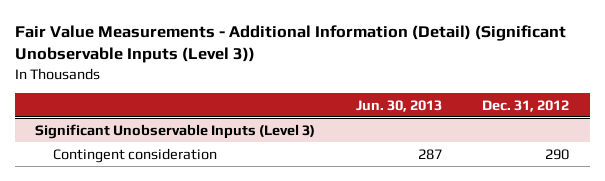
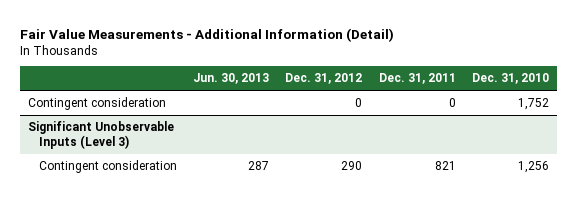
[14,25,566,64] Fair Value Measurements - Additional Information (Detail) (Significant Unobservable Inputs (Level 3)) -> [20,27,395,42] Fair Value Measurements - Additional Information (Detail)
none -> [378,73,456,85] Dec. 31, 2011
none -> [472,73,550,85] Dec. 31, 2010
none -> [28,97,167,111] Contingent consideration

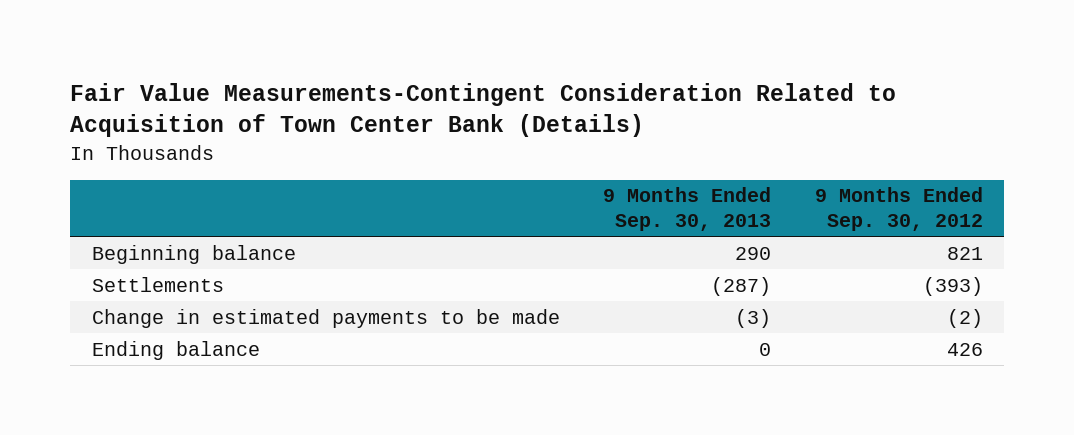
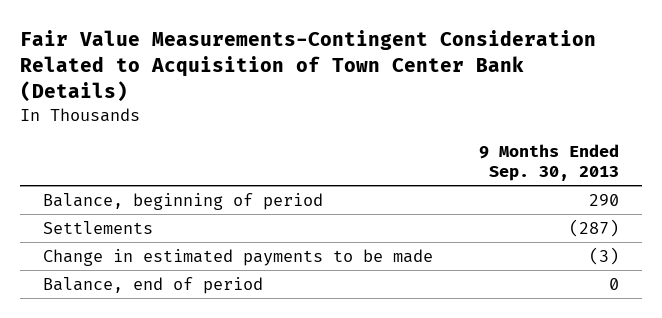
[814,187,983,231] 9 Months Ended Sep. 30, 2012 -> none
[91,244,296,264] Beginning balance -> [43,193,324,211] Balance, beginning of period
[91,340,260,360] Ending balance -> [43,277,264,295] Balance, end of period

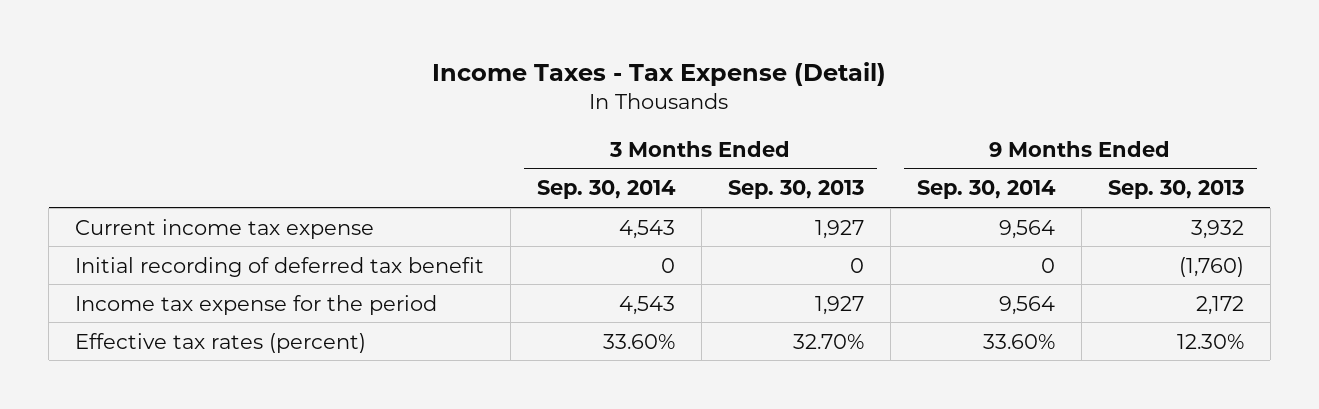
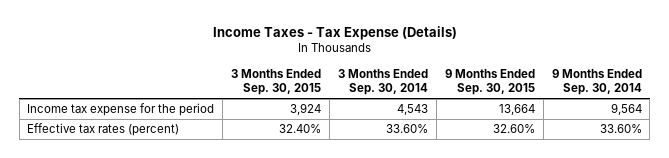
[432,62,887,87] Income Taxes - Tax Expense (Detail) -> [212,25,457,40] Income Taxes - Tax Expense (Details)
[727,180,864,200] Sep. 30, 2013 -> none
[1107,180,1244,200] Sep. 30, 2013 -> none
none -> [231,68,322,96] 3 Months Ended Sep. 30, 2015
none -> [444,68,535,96] 9 Months Ended Sep. 30, 2015
[75,218,375,239] Current income tax expense -> none
[75,256,485,277] Initial recording of deferred tax benefit -> none

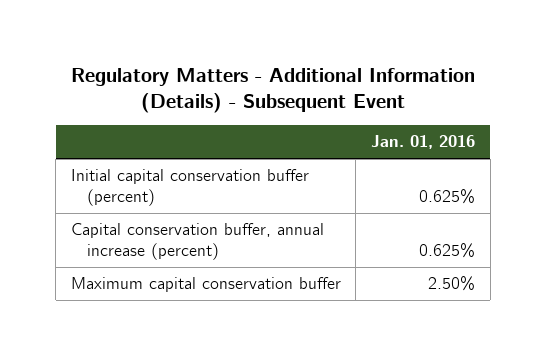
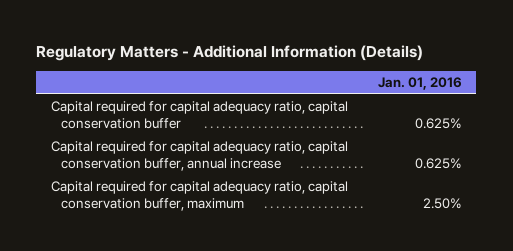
[70,68,475,114] Regulatory Matters - Additional Information (Details) - Subsequent Event -> [36,45,424,62] Regulatory Matters - Additional Information (Details)
[70,169,309,206] Initial capital conservation buffer (percent) -> [51,101,349,130] Capital required for capital adequacy ratio, capital conservation buffer
[70,223,324,260] Capital conservation buffer, annual increase (percent) -> [51,141,349,172] Capital required for capital adequacy ratio, capital conservation buffer, annual increase
[70,277,341,293] Maximum capital conservation buffer -> [51,181,349,212] Capital required for capital adequacy ratio, capital conservation buffer, maximum

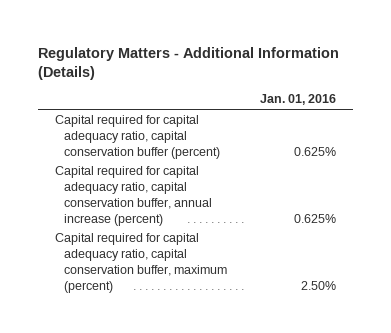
[51,101,349,130] Capital required for capital adequacy ratio, capital conservation buffer -> [54,115,221,159] Capital required for capital adequacy ratio, capital conservation buffer (percent)
[51,141,349,172] Capital required for capital adequacy ratio, capital conservation buffer, annual increase -> [54,166,213,226] Capital required for capital adequacy ratio, capital conservation buffer, annual increase (percent)
[51,181,349,212] Capital required for capital adequacy ratio, capital conservation buffer, maximum -> [54,233,228,293] Capital required for capital adequacy ratio, capital conservation buffer, maximum (percent)

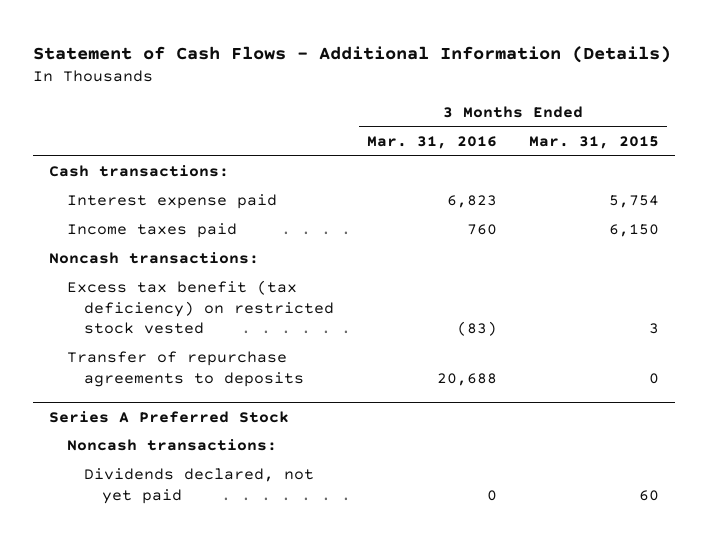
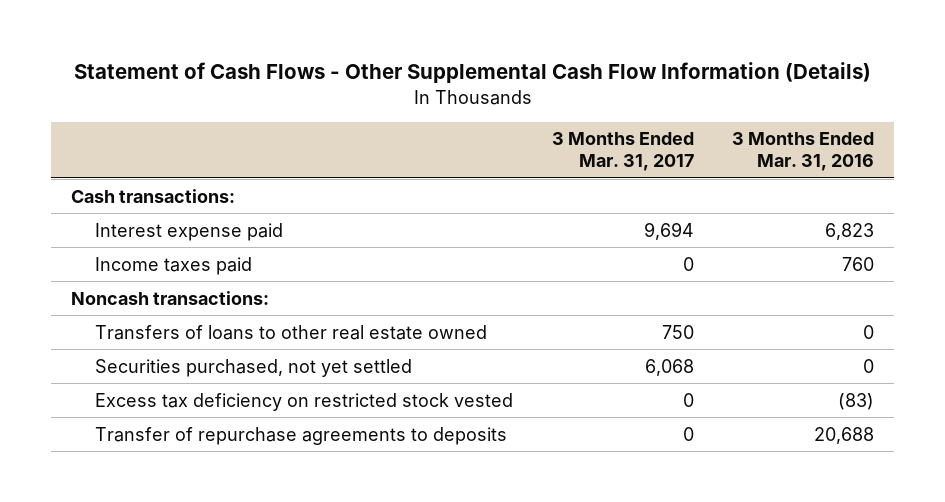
[32,45,671,63] Statement of Cash Flows - Additional Information (Details) -> [73,62,871,84] Statement of Cash Flows - Other Supplemental Cash Flow Information (Details)
[529,136,660,150] Mar. 31, 2015 -> none
none -> [551,132,694,172] 3 Months Ended Mar. 31, 2017
none -> [94,324,487,340] Transfers of loans to other real estate owned
none -> [94,358,412,377] Securities purchased, not yet settled
[66,280,335,335] Excess tax benefit (tax deficiency) on restricted stock vested -> [94,392,513,411] Excess tax deficiency on restricted stock vested
[48,410,289,423] Series A Preferred Stock -> none
[66,439,277,452] Noncash transactions: -> none
[84,468,315,504] Dividends declared, not yet paid -> none

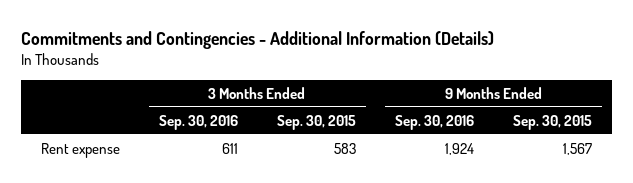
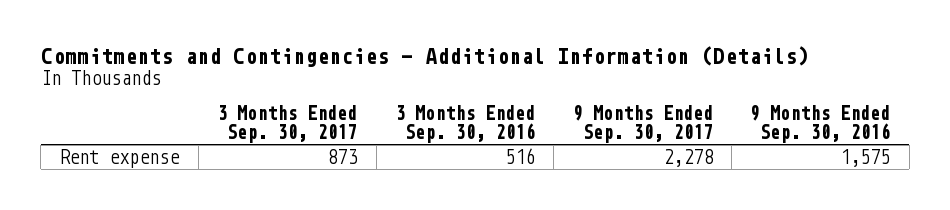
[276,114,356,130] Sep. 30, 2015 -> none
[513,114,593,130] Sep. 30, 2015 -> none
none -> [217,104,358,144] 3 Months Ended Sep. 30, 2017
none -> [572,104,713,144] 9 Months Ended Sep. 30, 2017
[221,142,238,154] 611 -> [504,148,535,165] 516
[445,142,475,155] 1,924 -> [840,149,891,168] 1,575

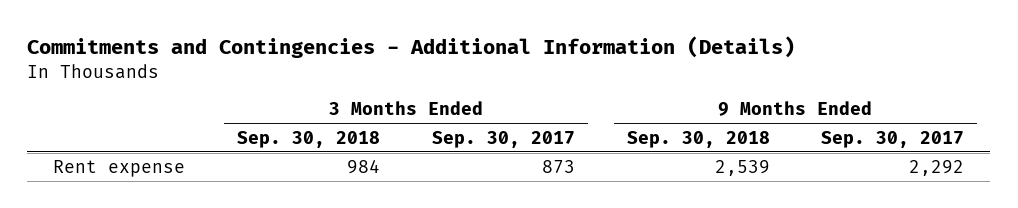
[394,104,535,144] 3 Months Ended Sep. 30, 2016 -> none
[750,104,891,144] 9 Months Ended Sep. 30, 2016 -> none
none -> [237,130,381,148] Sep. 30, 2018
none -> [626,130,770,148] Sep. 30, 2018
[662,149,714,168] 2,278 -> [909,160,965,177] 2,292

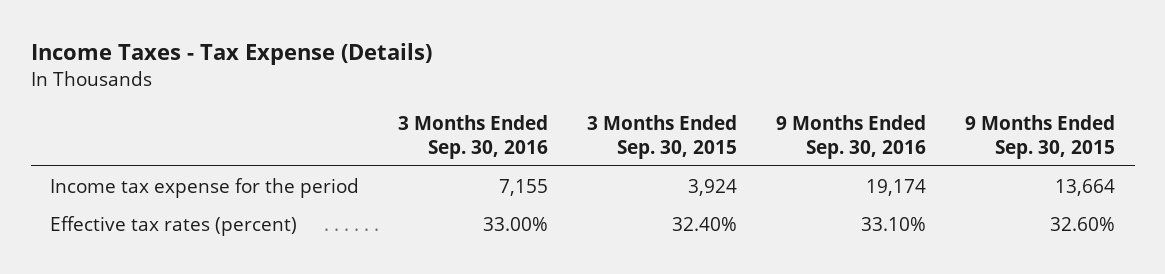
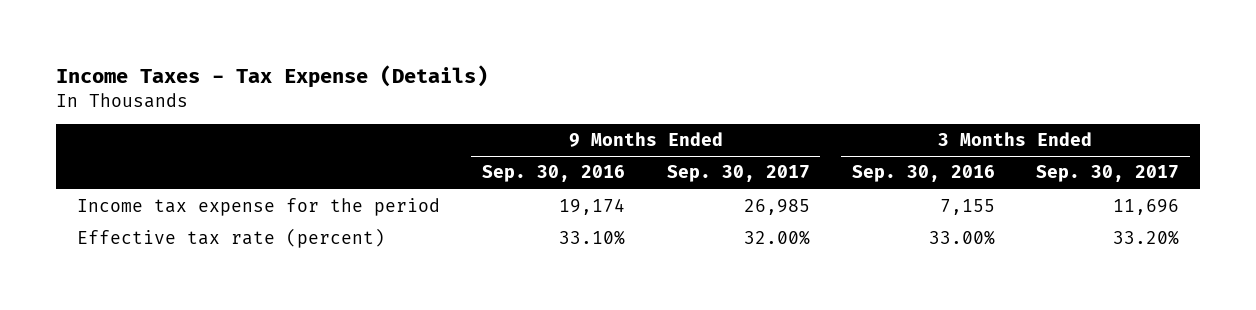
[587,115,738,159] 3 Months Ended Sep. 30, 2015 -> none
[965,115,1116,159] 9 Months Ended Sep. 30, 2015 -> none
none -> [666,165,810,183] Sep. 30, 2017
none -> [1036,165,1180,183] Sep. 30, 2017
[50,215,298,236] Effective tax rates (percent) -> [77,228,386,249] Effective tax rate (percent)

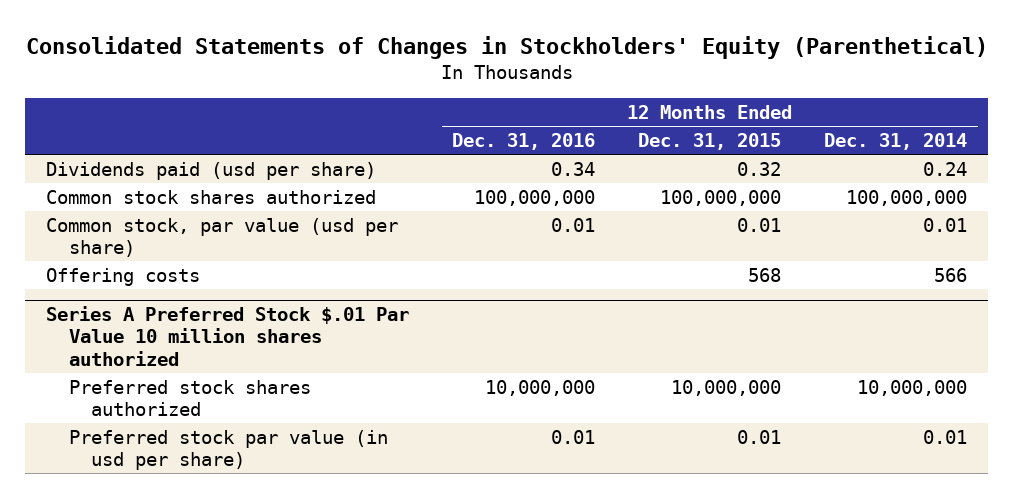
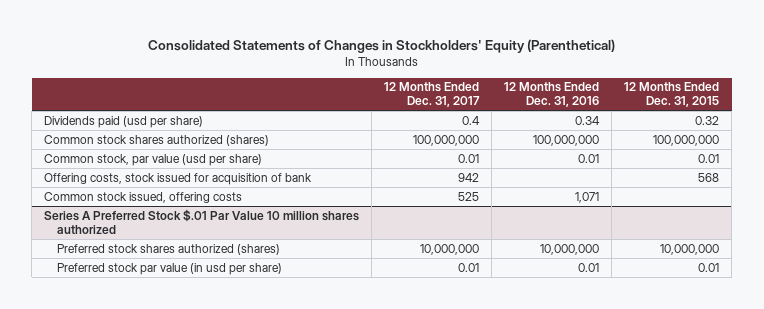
[823,133,967,151] Dec. 31, 2014 -> none
none -> [384,82,481,108] 12 Months Ended Dec. 31, 2017
[46,189,377,204] Common stock shares authorized -> [44,134,270,146] Common stock shares authorized (shares)
[46,267,201,286] Offering costs -> [44,172,313,185] Offering costs, stock issued for acquisition of bank
none -> [44,191,243,203] Common stock issued, offering costs
[68,379,311,417] Preferred stock shares authorized -> [57,243,281,255] Preferred stock shares authorized (shares)

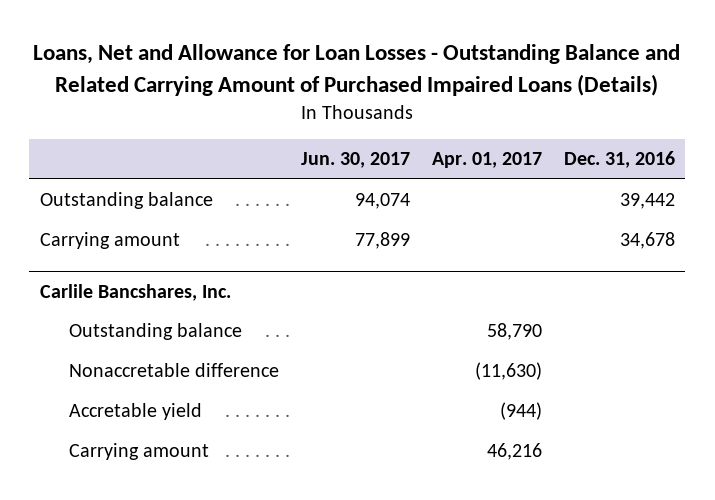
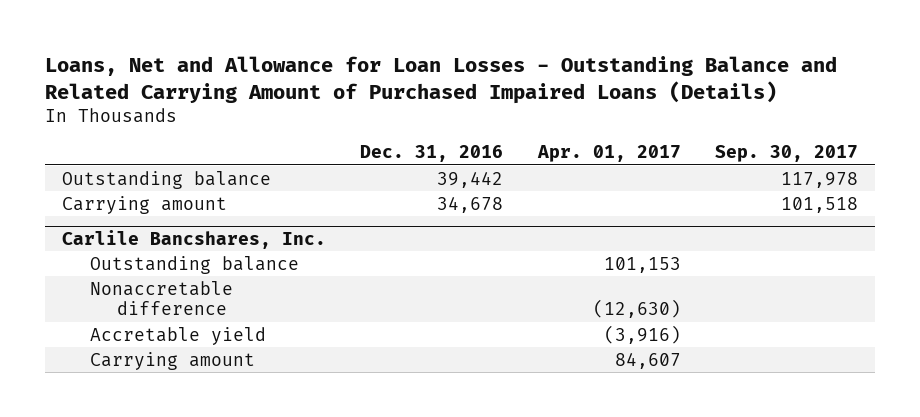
[300,152,410,169] Jun. 30, 2017 -> none
none -> [714,145,858,163] Sep. 30, 2017
[486,323,542,341] 58,790 -> [603,256,681,273] 101,153
[474,362,542,381] (11,630) -> [592,299,681,319] (12,630)
[499,402,542,421] (944) -> [603,324,681,344] (3,916)
[486,443,542,461] 46,216 -> [614,351,681,369] 84,607

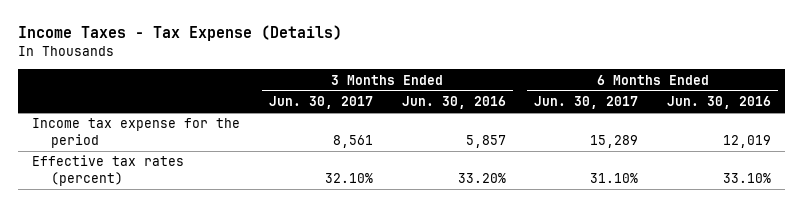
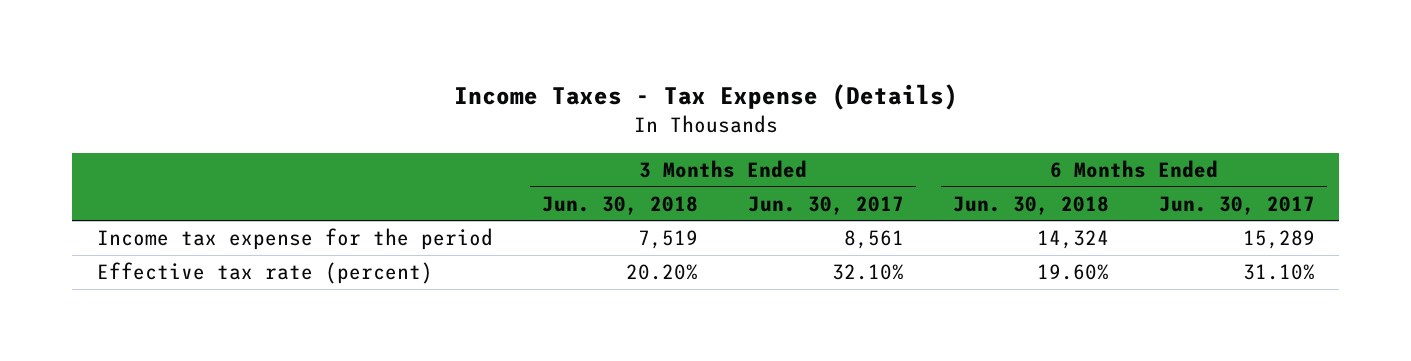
[401,96,506,110] Jun. 30, 2016 -> none
[667,96,772,110] Jun. 30, 2016 -> none
none -> [542,195,699,215] Jun. 30, 2018
none -> [953,195,1110,215] Jun. 30, 2018
[32,155,185,186] Effective tax rates (percent) -> [96,262,433,285] Effective tax rate (percent)

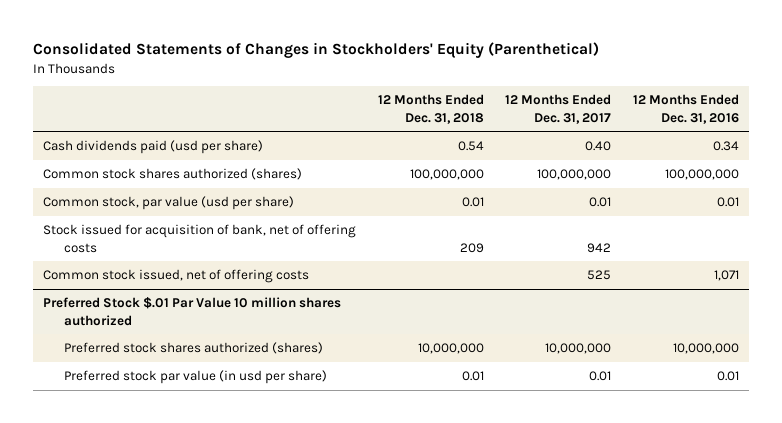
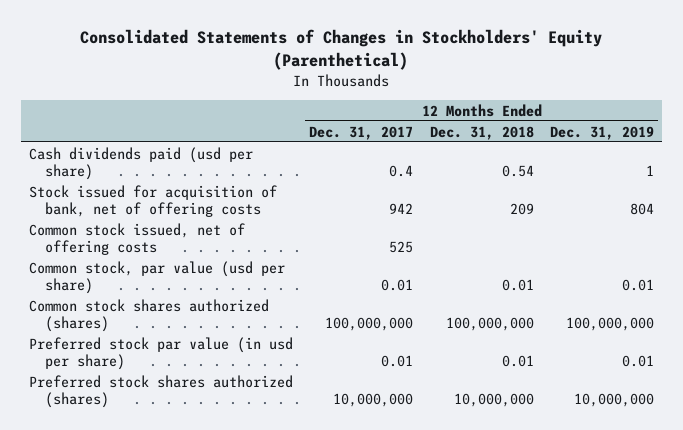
[632,94,739,124] 12 Months Ended Dec. 31, 2016 -> none
none -> [550,125,655,140] Dec. 31, 2019
[585,141,612,152] 0.40 -> [389,164,414,177] 0.4
[43,297,342,326] Preferred Stock $.01 Par Value 10 million shares authorized -> none
[64,342,324,355] Preferred stock shares authorized (shares) -> none
[43,196,295,211] Common stock, par value (usd per share) -> [28,260,285,294] Common stock, par value (usd per share)
[43,168,303,181] Common stock shares authorized (shares) -> [28,298,269,332] Common stock shares authorized (shares)
none -> [28,374,293,408] Preferred stock shares authorized (shares)

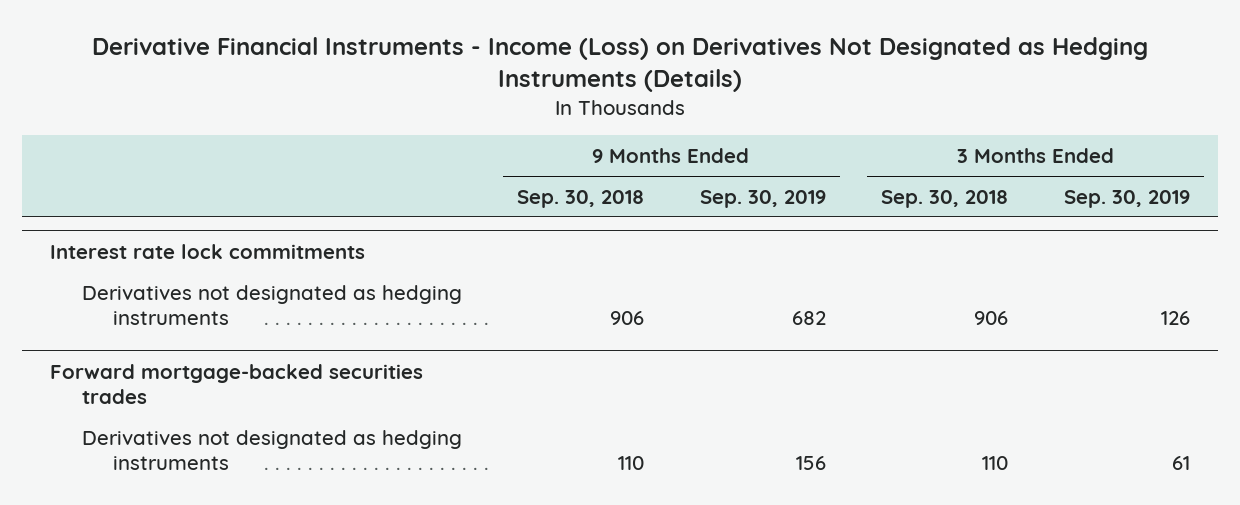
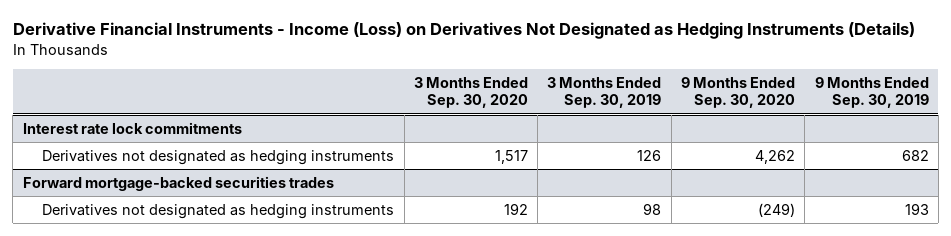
[517,189,645,208] Sep. 30, 2018 -> none
[881,189,1009,208] Sep. 30, 2018 -> none
none -> [413,76,528,109] 3 Months Ended Sep. 30, 2020
none -> [680,76,795,109] 9 Months Ended Sep. 30, 2020
[795,456,826,471] 156 -> [904,202,929,215] 193
[1171,456,1190,471] 61 -> [643,202,662,215] 98

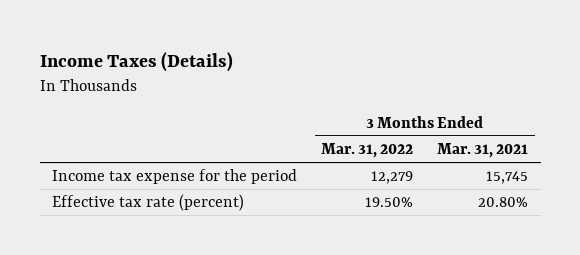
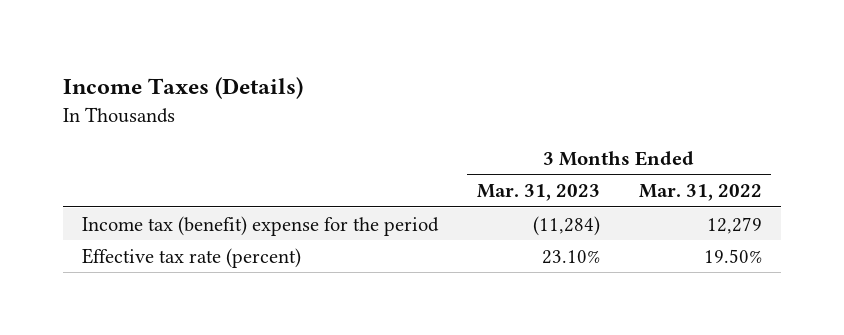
[437,143,529,159] Mar. 31, 2021 -> none
none -> [476,184,600,202] Mar. 31, 2023
[51,169,297,185] Income tax expense for the period -> [82,215,440,236] Income tax (benefit) expense for the period

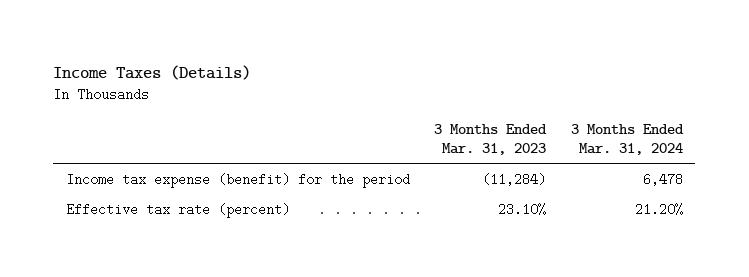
[638,184,762,202] Mar. 31, 2022 -> none
none -> [570,124,684,155] 3 Months Ended Mar. 31, 2024
[82,215,440,236] Income tax (benefit) expense for the period -> [65,172,410,188] Income tax expense (benefit) for the period

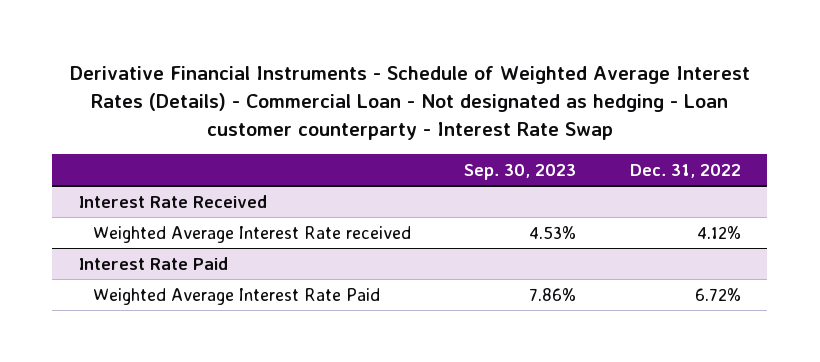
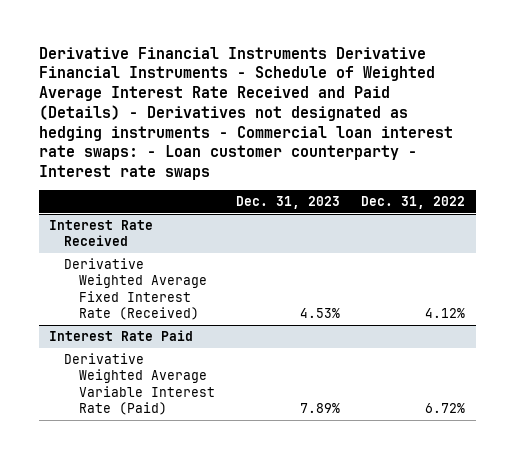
[69,66,750,141] Derivative Financial Instruments - Schedule of Weighted Average Interest Rates (Details) - Commercial Loan - Not designated as hedging - Loan customer counterparty - Interest Rate Swap -> [38,46,453,181] Derivative Financial Instruments Derivative Financial Instruments - Schedule of Weighted Average Interest Rate Received and Paid (Details) - Derivatives not designated as hedging instruments - Commercial loan interest rate swaps: - Loan customer counterparty - Interest rate swaps
[464,163,577,180] Sep. 30, 2023 -> none
none -> [236,195,341,209] Dec. 31, 2023
[92,225,411,243] Weighted Average Interest Rate received -> [64,258,207,321] Derivative Weighted Average Fixed Interest Rate (Received)
[92,287,380,305] Weighted Average Interest Rate Paid -> [64,353,215,416] Derivative Weighted Average Variable Interest Rate (Paid)

